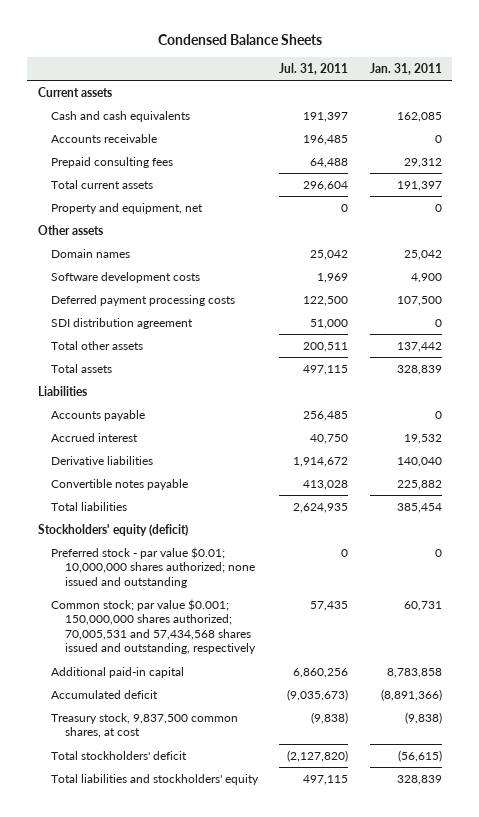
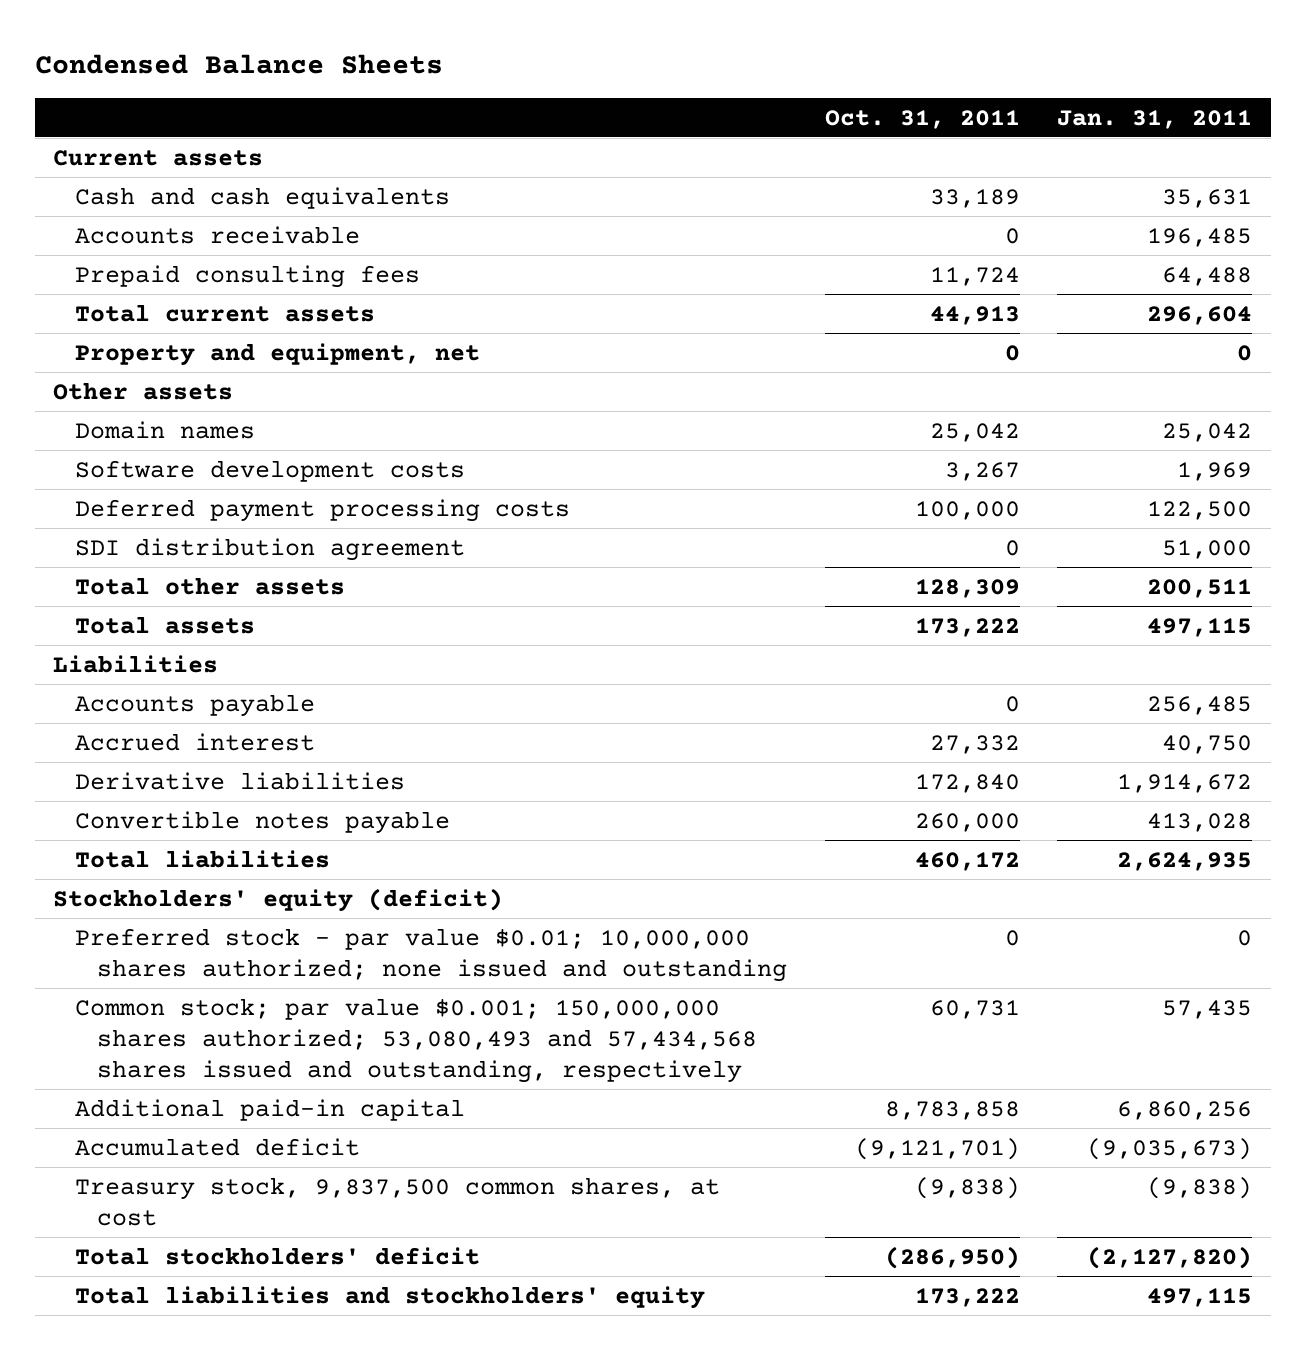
[279,62,349,75] Jul. 31, 2011 -> none
none -> [824,109,1020,129] Oct. 31, 2011
[396,111,442,122] 162,085 -> [1162,188,1253,208] 35,631
[434,134,442,143] 0 -> [1147,227,1253,247] 196,485
[403,157,442,168] 29,312 -> [1162,266,1253,286] 64,488
[396,180,442,191] 191,397 -> [1147,305,1253,325] 296,604
[410,272,442,283] 4,900 -> [1177,461,1253,481] 1,969
[396,295,442,306] 107,500 -> [1147,500,1253,520] 122,500
[434,318,442,327] 0 -> [1162,539,1253,559] 51,000
[396,341,442,352] 137,442 -> [1147,578,1253,598] 200,511
[396,364,442,375] 328,839 -> [1147,617,1253,637] 497,115
[434,410,442,419] 0 -> [1147,695,1253,715] 256,485
[403,433,442,444] 19,532 -> [1162,734,1253,754] 40,750
[396,456,442,467] 140,040 -> [1117,773,1253,793] 1,914,672
[396,479,442,490] 225,882 -> [1147,812,1253,832] 413,028
[396,502,442,513] 385,454 -> [1117,851,1253,871] 2,624,935
[51,598,256,655] Common stock; par value $0.001; 150,000,000 shares authorized; 70,005,531 and 57,434,568 shares issued and outstanding, respectively -> [75,997,758,1084] Common stock; par value $0.001; 150,000,000 shares authorized; 53,080,493 and 57,434,568 shares issued and outstanding, respectively
[403,600,442,611] 60,731 -> [1162,999,1253,1019] 57,435
[386,667,442,678] 8,783,858 -> [1117,1100,1253,1120] 6,860,256
[380,688,442,701] (8,891,366) -> [1087,1137,1253,1160] (9,035,673)
[397,749,442,762] (56,615) -> [1087,1245,1253,1269] (2,127,820)
[396,774,442,785] 328,839 -> [1147,1287,1253,1307] 497,115

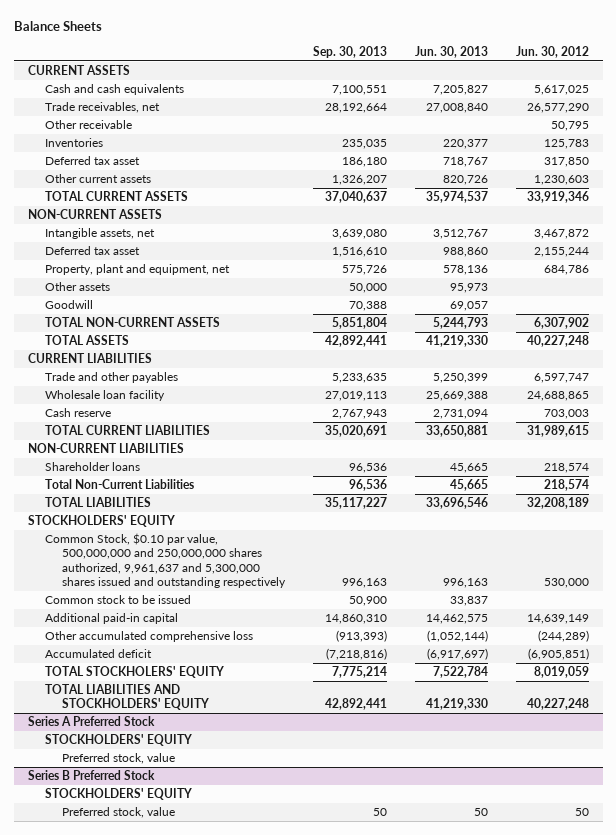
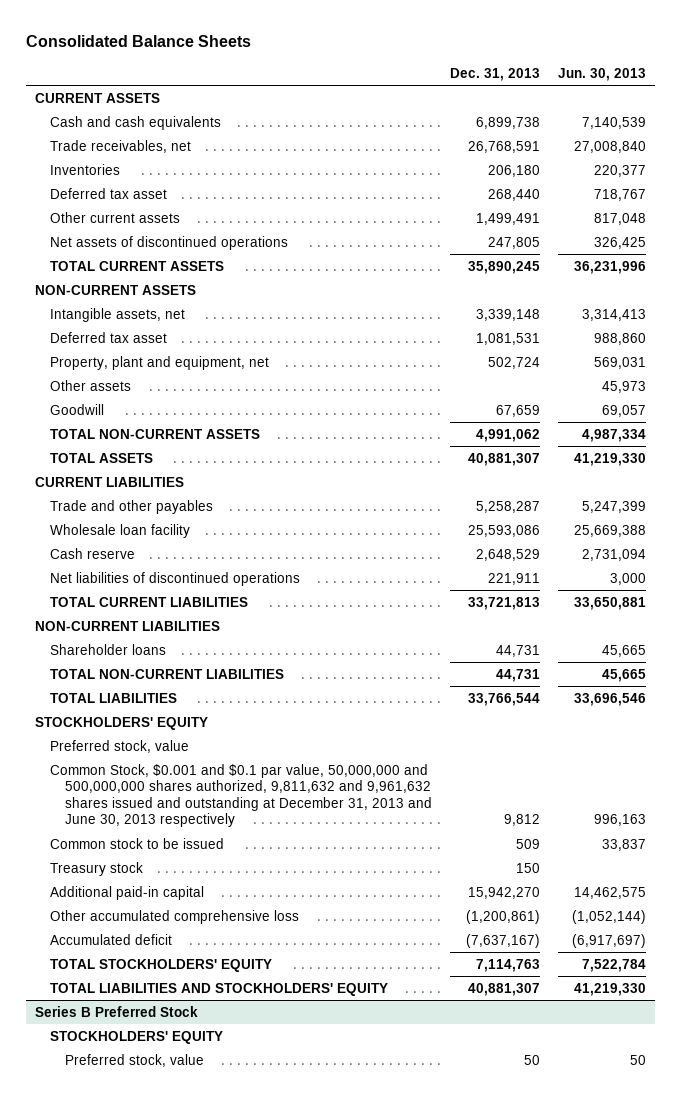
[13,21,102,32] Balance Sheets -> [25,34,251,47] Consolidated Balance Sheets
[313,45,388,58] Sep. 30, 2013 -> none
[515,45,589,58] Jun. 30, 2012 -> none
none -> [449,67,540,81] Dec. 31, 2013
[432,85,488,96] 7,205,827 -> [581,116,646,129] 7,140,539
[44,120,132,130] Other receivable -> none
[442,175,488,186] 820,726 -> [593,212,646,225] 817,048
none -> [49,235,288,250] Net assets of discontinued operations
[425,191,488,204] 35,974,537 -> [573,260,646,274] 36,231,996
[432,229,488,240] 3,512,767 -> [581,308,646,321] 3,314,413
[442,265,488,276] 578,136 -> [593,356,646,369] 569,031
[449,283,488,294] 95,973 -> [601,380,646,393] 45,973
[432,317,488,330] 5,244,793 -> [581,428,646,442] 4,987,334
[432,373,488,384] 5,250,399 -> [581,500,646,513] 5,247,399
none -> [49,571,300,586] Net liabilities of discontinued operations
[44,479,194,490] Total Non-Current Liabilities -> [49,668,284,679] TOTAL NON-CURRENT LIABILITIES
none -> [49,739,189,753] Preferred stock, value
[44,533,287,588] Common Stock, $0.10 par value, 500,000,000 and 250,000,000 shares authorized, 9,961,637 and 5,300,000 shares issued and outstanding respectively -> [49,763,432,828] Common Stock, $0.001 and $0.1 par value, 50,000,000 and 500,000,000 shares authorized, 9,811,632 and 9,961,632 shares issued and outstanding at December 31, 2013 and June 30, 2013 respectively
none -> [49,861,143,876] Treasury stock
[44,666,224,679] TOTAL STOCKHOLERS' EQUITY -> [49,958,272,972] TOTAL STOCKHOLDERS' EQUITY
[27,716,155,727] Series A Preferred Stock -> none
[44,734,192,747] STOCKHOLDERS' EQUITY -> none
[62,753,176,765] Preferred stock, value -> none

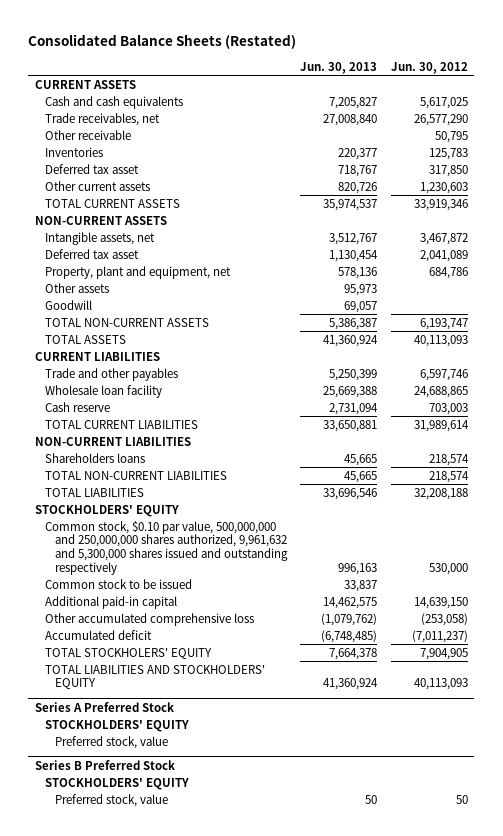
[25,34,251,47] Consolidated Balance Sheets -> [28,34,297,50] Consolidated Balance Sheets (Restated)
[449,67,540,81] Dec. 31, 2013 -> none
none -> [390,61,468,74] Jun. 30, 2012
[581,116,646,129] 7,140,539 -> [329,96,378,109] 7,205,827
none -> [44,129,131,140] Other receivable
[49,235,288,250] Net assets of discontinued operations -> none
[593,212,646,225] 817,048 -> [338,181,378,194] 820,726
[573,260,646,274] 36,231,996 -> [323,198,378,211] 35,974,537
[581,308,646,321] 3,314,413 -> [329,232,378,245] 3,512,767
[593,332,646,345] 988,860 -> [329,249,379,262] 1,130,454
[593,356,646,369] 569,031 -> [338,266,378,279] 578,136
[601,380,646,393] 45,973 -> [344,283,378,296] 95,973
[581,428,646,442] 4,987,334 -> [329,317,378,330] 5,386,387
[573,452,646,466] 41,219,330 -> [323,334,379,347] 41,360,924
[581,500,646,513] 5,247,399 -> [329,368,378,381] 5,250,399
[49,571,300,586] Net liabilities of discontinued operations -> none
[49,643,166,655] Shareholder loans -> [44,452,145,463] Shareholders loans
[49,739,189,753] Preferred stock, value -> none
[49,763,432,828] Common Stock, $0.001 and $0.1 par value, 50,000,000 and 500,000,000 shares authorized, 9,811,632 and 9,961,632 shares issued and outstanding at December 31, 2013 and June 30, 2013 respectively -> [44,520,288,575] Common stock, $0.10 par value, 500,000,000 and 250,000,000 shares authorized, 9,961,632 and 5,300,000 shares issued and outstanding respectively
[49,861,143,876] Treasury stock -> none
[571,909,646,924] (1,052,144) -> [321,612,378,626] (1,079,762)
[571,933,646,948] (6,917,697) -> [321,629,378,643] (6,748,485)
[49,958,272,972] TOTAL STOCKHOLDERS' EQUITY -> [44,647,212,659] TOTAL STOCKHOLERS' EQUITY
[581,958,646,972] 7,522,784 -> [329,647,378,660] 7,664,378
[573,982,646,996] 41,219,330 -> [323,678,379,691] 41,360,924
none -> [34,701,174,712] Series A Preferred Stock
none -> [44,719,189,732] STOCKHOLDERS' EQUITY
none -> [54,735,168,749] Preferred stock, value

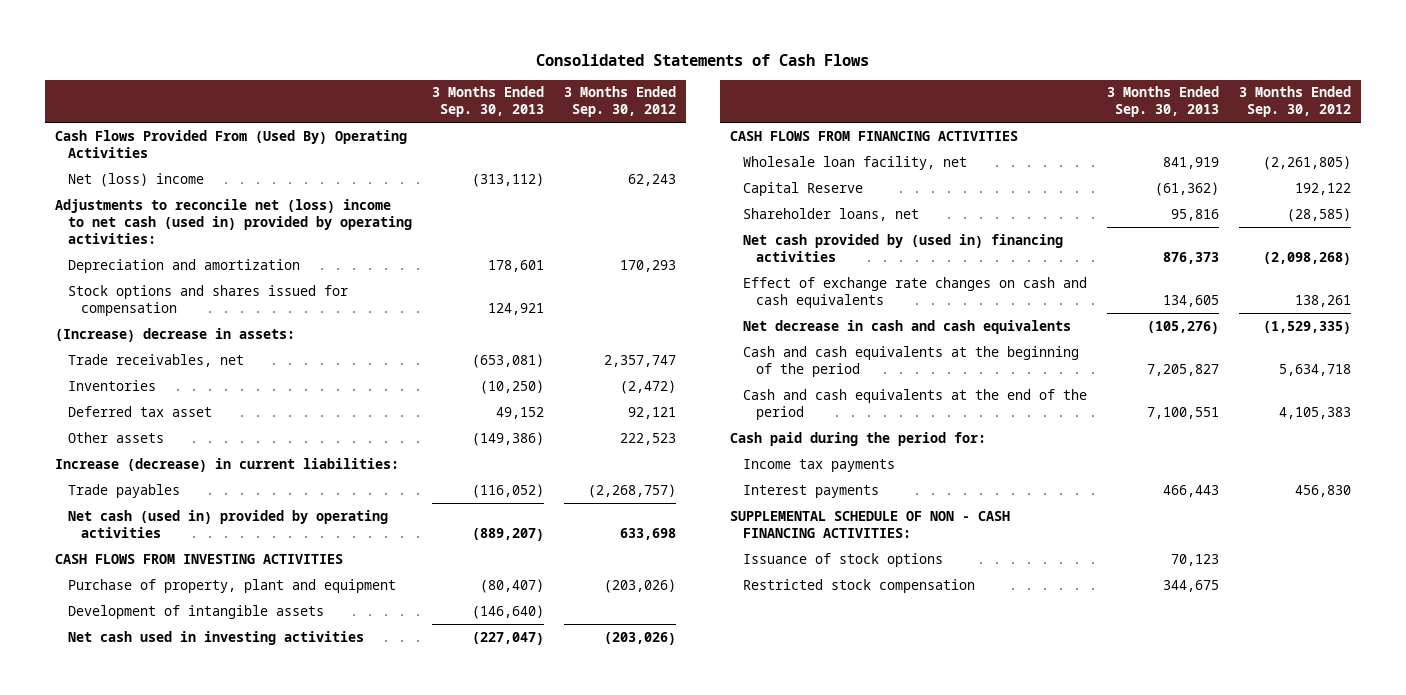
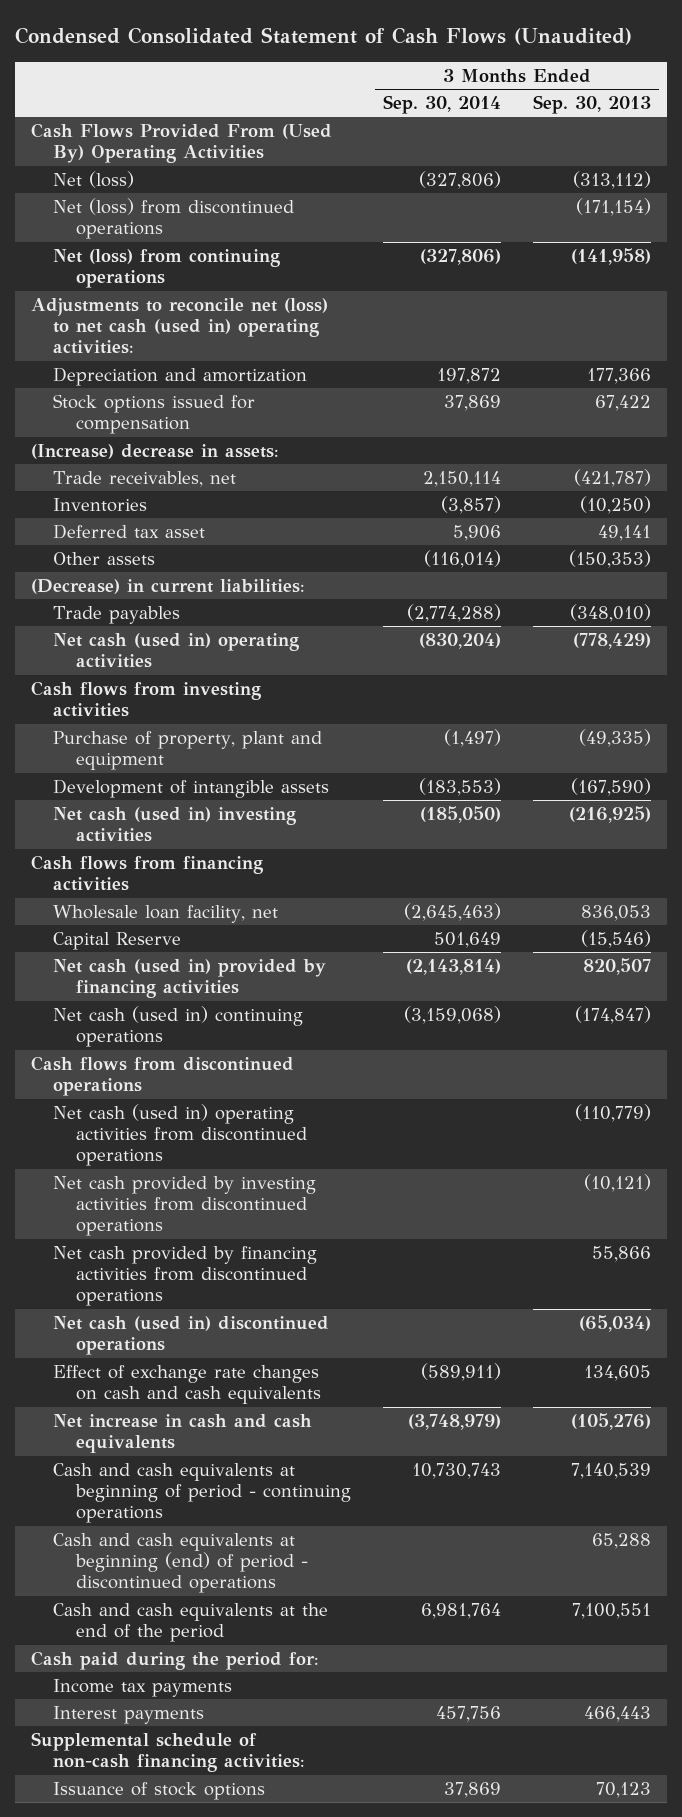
[536,54,870,67] Consolidated Statements of Cash Flows -> [14,27,632,46] Condensed Consolidated Statement of Cash Flows (Unaudited)
[564,86,677,118] 3 Months Ended Sep. 30, 2012 -> none
none -> [382,95,501,115] Sep. 30, 2014
[68,172,205,187] Net (loss) income -> [53,171,135,189] Net (loss)
none -> [53,198,295,240] Net (loss) from discontinued operations
none -> [53,249,281,289] Net (loss) from continuing operations
[55,198,413,244] Adjustments to reconcile net (loss) income to net cash (used in) provided by operating activities: -> [31,298,329,355] Adjustments to reconcile net (loss) to net cash (used in) operating activities:
[488,259,545,272] 178,601 -> [587,368,652,385] 177,366
[68,284,349,316] Stock options and shares issued for compensation -> [53,394,256,435] Stock options issued for compensation
[488,302,545,315] 124,921 -> [595,395,652,412] 67,422
[472,353,545,368] (653,081) -> [574,469,652,488] (421,787)
[742,207,919,221] Shareholder loans, net -> none
[496,406,545,419] 49,152 -> [598,525,652,542] 49,141
[472,431,545,446] (149,386) -> [569,550,652,569] (150,353)
[55,457,400,472] Increase (decrease) in current liabilities: -> [31,579,306,595] (Decrease) in current liabilities:
[472,483,545,498] (116,052) -> [570,604,652,623] (348,010)
[68,509,389,538] Net cash (used in) provided by operating activities -> [53,633,300,669] Net cash (used in) operating activities
[472,527,545,541] (889,207) -> [573,633,652,650] (778,429)
[55,553,344,564] CASH FLOWS FROM INVESTING ACTIVITIES -> [31,681,262,718] Cash flows from investing activities
[480,578,545,593] (80,407) -> [579,729,652,748] (49,335)
[472,604,545,619] (146,640) -> [571,778,652,797] (167,590)
[68,630,365,645] Net cash used in investing activities -> [53,807,297,843] Net cash (used in) investing activities
[472,631,545,645] (227,047) -> [569,806,652,824] (216,925)
[730,130,1019,141] CASH FLOWS FROM FINANCING ACTIVITIES -> [31,855,264,892] Cash flows from financing activities
[1162,156,1219,169] 841,919 -> [581,905,652,922] 836,053
[1154,181,1219,196] (61,362) -> [581,930,652,949] (15,546)
[742,233,1063,262] Net cash provided by (used in) financing activities -> [53,959,327,999] Net cash (used in) provided by financing activities
[1162,251,1219,264] 876,373 -> [583,958,652,976] 820,507
none -> [53,1006,304,1048] Net cash (used in) continuing operations
none -> [31,1056,295,1097] Cash flows from discontinued operations
none -> [53,1104,307,1167] Net cash (used in) operating activities from discontinued operations
none -> [53,1176,317,1237] Net cash provided by investing activities from discontinued operations
none -> [53,1246,318,1307] Net cash provided by financing activities from discontinued operations
none -> [53,1316,330,1356] Net cash (used in) discontinued operations
[742,319,1071,334] Net decrease in cash and cash equivalents -> [53,1414,313,1454] Net increase in cash and cash equivalents
[742,345,1079,377] Cash and cash equivalents at the beginning of the period -> [53,1463,351,1524] Cash and cash equivalents at beginning of period - continuing operations
[1146,363,1219,376] 7,205,827 -> [571,1463,652,1480] 7,140,539
none -> [53,1533,308,1594] Cash and cash equivalents at beginning (end) of period - discontinued operations
[730,510,1011,538] SUPPLEMENTAL SCHEDULE OF NON - CASH FINANCING ACTIVITIES: -> [31,1732,306,1773] Supplemental schedule of non-cash financing activities:
[742,578,975,593] Restricted stock compensation -> none

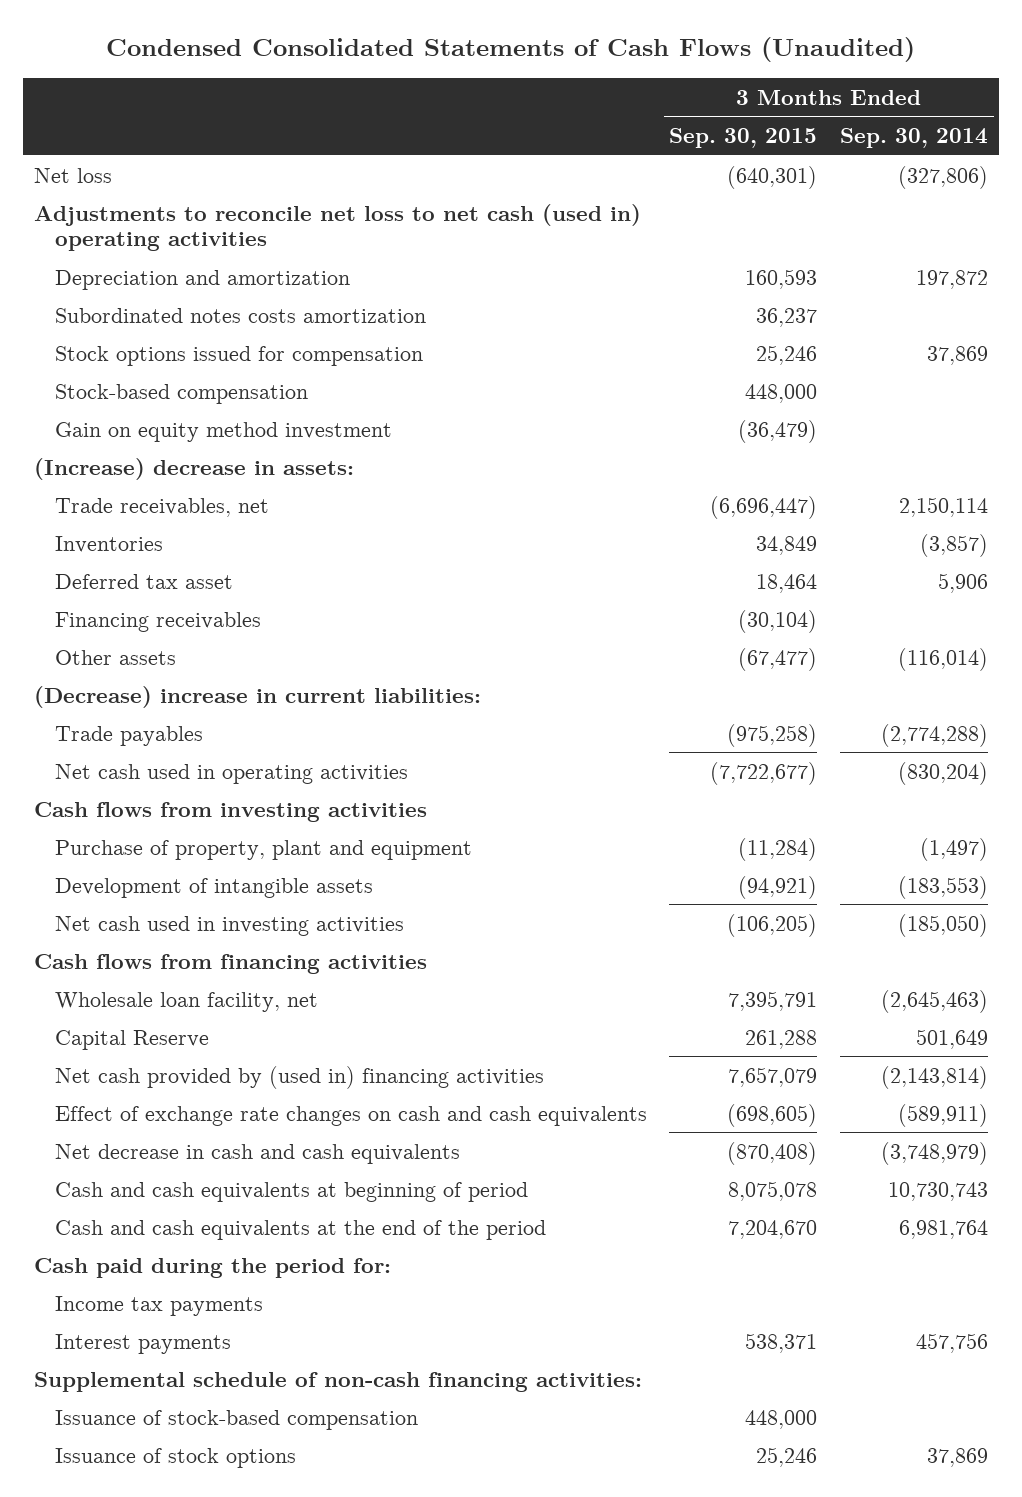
[14,27,632,46] Condensed Consolidated Statement of Cash Flows (Unaudited) -> [106,37,916,63] Condensed Consolidated Statements of Cash Flows (Unaudited)
[533,95,652,115] Sep. 30, 2013 -> none
none -> [669,128,818,149] Sep. 30, 2015
[31,123,333,164] Cash Flows Provided From (Used By) Operating Activities -> none
[53,198,295,240] Net (loss) from discontinued operations -> none
[53,249,281,289] Net (loss) from continuing operations -> none
[53,171,135,189] Net (loss) -> [34,167,113,183] Net loss
[31,298,329,355] Adjustments to reconcile net (loss) to net cash (used in) operating activities: -> [34,203,642,252] Adjustments to reconcile net loss to net cash (used in) operating activities
none -> [54,307,426,323] Subordinated notes costs amortization
none -> [54,383,308,404] Stock-based compensation
none -> [54,421,392,442] Gain on equity method investment
none -> [54,611,261,632] Financing receivables
[31,579,306,595] (Decrease) in current liabilities: -> [34,685,482,708] (Decrease) increase in current liabilities:
[53,633,300,669] Net cash (used in) operating activities -> [54,763,408,784] Net cash used in operating activities
[53,807,297,843] Net cash (used in) investing activities -> [54,915,404,936] Net cash used in investing activities
[53,1006,304,1048] Net cash (used in) continuing operations -> none
[31,1056,295,1097] Cash flows from discontinued operations -> none
[53,1104,307,1167] Net cash (used in) operating activities from discontinued operations -> none
[53,1176,317,1237] Net cash provided by investing activities from discontinued operations -> none
[53,1246,318,1307] Net cash provided by financing activities from discontinued operations -> none
[53,1316,330,1356] Net cash (used in) discontinued operations -> none
[53,959,327,999] Net cash (used in) provided by financing activities -> [54,1065,544,1089] Net cash provided by (used in) financing activities
[53,1533,308,1594] Cash and cash equivalents at beginning (end) of period - discontinued operations -> none
[53,1414,313,1454] Net increase in cash and cash equivalents -> [54,1143,460,1164] Net decrease in cash and cash equivalents
[53,1463,351,1524] Cash and cash equivalents at beginning of period - continuing operations -> [54,1181,528,1202] Cash and cash equivalents at beginning of period
none -> [54,1409,418,1430] Issuance of stock-based compensation

